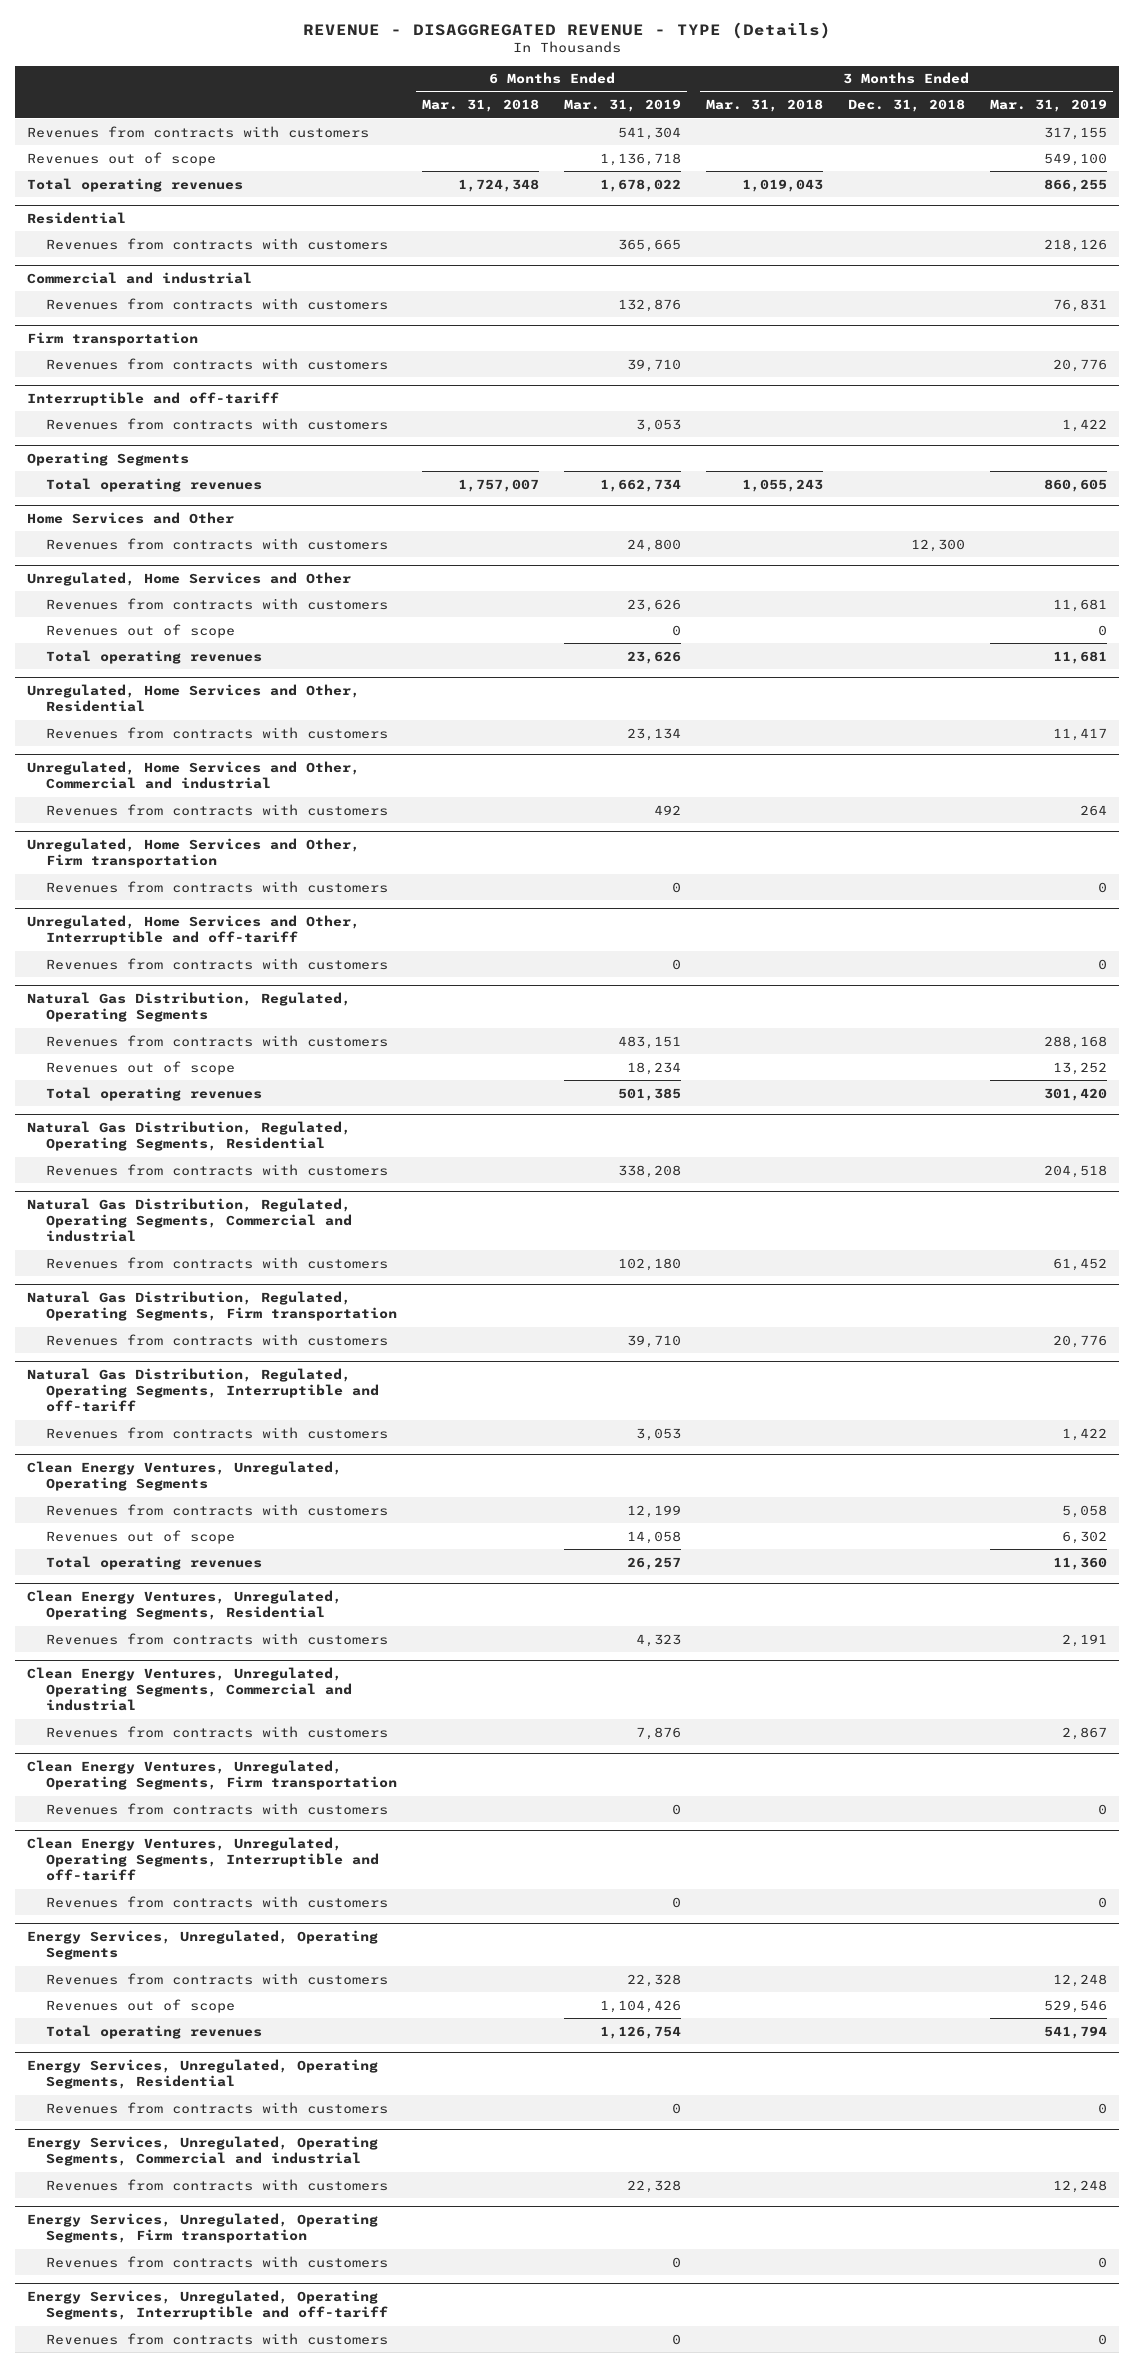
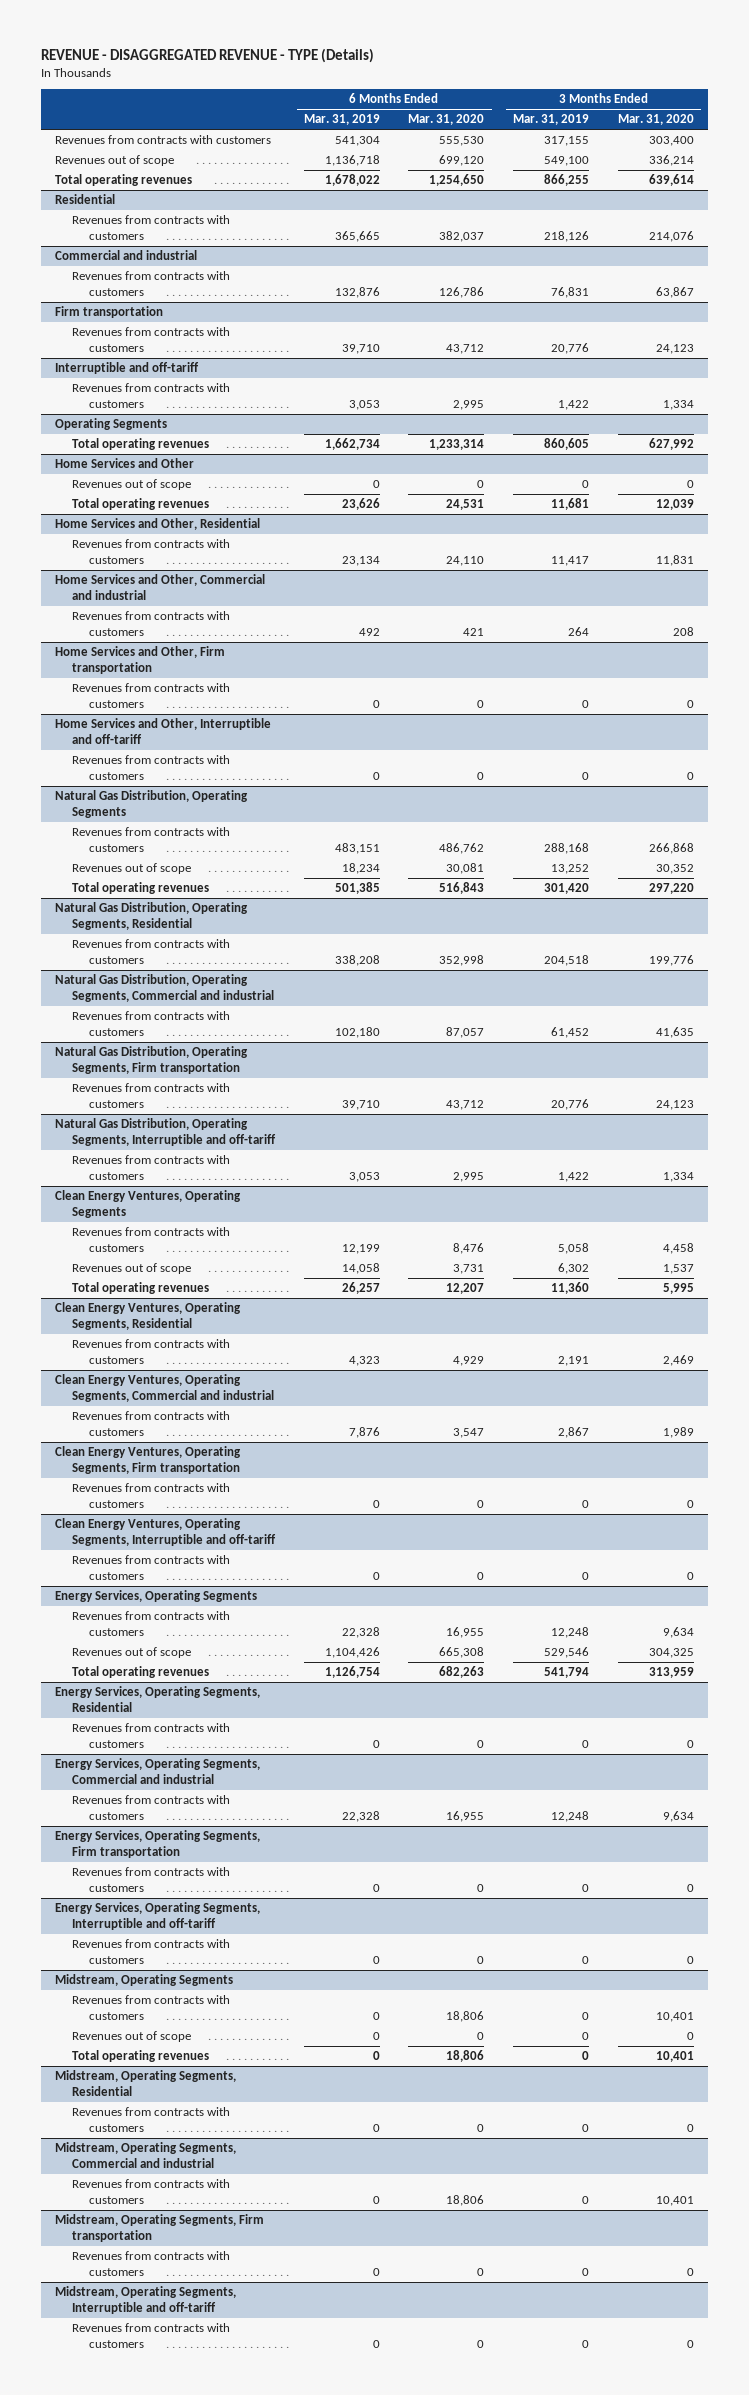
[422,99,540,113] Mar. 31, 2018 -> none
[705,99,823,113] Mar. 31, 2018 -> none
[847,99,965,113] Dec. 31, 2018 -> none
none -> [408,114,485,126] Mar. 31, 2020
none -> [617,114,694,126] Mar. 31, 2020
[46,537,389,550] Revenues from contracts with customers -> none
[27,571,352,586] Unregulated, Home Services and Other -> none
[46,597,389,610] Revenues from contracts with customers -> none
[27,683,361,713] Unregulated, Home Services and Other, Residential -> [55,518,261,531] Home Services and Other, Residential
[27,760,361,790] Unregulated, Home Services and Other, Commercial and industrial -> [55,574,266,600] Home Services and Other, Commercial and industrial
[27,837,361,869] Unregulated, Home Services and Other, Firm transportation -> [55,646,226,674] Home Services and Other, Firm transportation
[27,914,361,946] Unregulated, Home Services and Other, Interruptible and off-tariff -> [55,718,272,744] Home Services and Other, Interruptible and off-tariff
[27,991,352,1023] Natural Gas Distribution, Regulated, Operating Segments -> [55,790,249,818] Natural Gas Distribution, Operating Segments
[27,1120,352,1152] Natural Gas Distribution, Regulated, Operating Segments, Residential -> [55,902,249,930] Natural Gas Distribution, Operating Segments, Residential
[27,1197,353,1243] Natural Gas Distribution, Regulated, Operating Segments, Commercial and industrial -> [55,974,275,1002] Natural Gas Distribution, Operating Segments, Commercial and industrial
[27,1290,398,1322] Natural Gas Distribution, Regulated, Operating Segments, Firm transportation -> [55,1046,249,1074] Natural Gas Distribution, Operating Segments, Firm transportation
[27,1367,380,1413] Natural Gas Distribution, Regulated, Operating Segments, Interruptible and off-tariff -> [55,1118,277,1146] Natural Gas Distribution, Operating Segments, Interruptible and off-tariff
[27,1460,343,1492] Clean Energy Ventures, Unregulated, Operating Segments -> [55,1190,242,1218] Clean Energy Ventures, Operating Segments
[27,1589,343,1621] Clean Energy Ventures, Unregulated, Operating Segments, Residential -> [55,1302,242,1330] Clean Energy Ventures, Operating Segments, Residential
[27,1666,353,1712] Clean Energy Ventures, Unregulated, Operating Segments, Commercial and industrial -> [55,1374,275,1402] Clean Energy Ventures, Operating Segments, Commercial and industrial
[27,1759,398,1791] Clean Energy Ventures, Unregulated, Operating Segments, Firm transportation -> [55,1446,242,1474] Clean Energy Ventures, Operating Segments, Firm transportation
[27,1836,380,1882] Clean Energy Ventures, Unregulated, Operating Segments, Interruptible and off-tariff -> [55,1518,277,1546] Clean Energy Ventures, Operating Segments, Interruptible and off-tariff
[27,1929,379,1961] Energy Services, Unregulated, Operating Segments -> [55,1590,258,1603] Energy Services, Operating Segments
[27,2058,379,2090] Energy Services, Unregulated, Operating Segments, Residential -> [55,1686,261,1712] Energy Services, Operating Segments, Residential
[27,2135,379,2167] Energy Services, Unregulated, Operating Segments, Commercial and industrial -> [55,1758,261,1784] Energy Services, Operating Segments, Commercial and industrial
[27,2212,379,2244] Energy Services, Unregulated, Operating Segments, Firm transportation -> [55,1830,261,1858] Energy Services, Operating Segments, Firm transportation
[27,2289,389,2321] Energy Services, Unregulated, Operating Segments, Interruptible and off-tariff -> [55,1902,261,1930] Energy Services, Operating Segments, Interruptible and off-tariff
none -> [55,1974,234,1987] Midstream, Operating Segments
none -> [72,1995,231,2020] Revenues from contracts with customers
none -> [72,2031,192,2043] Revenues out of scope
none -> [72,2050,210,2063] Total operating revenues
none -> [55,2070,237,2096] Midstream, Operating Segments, Residential
none -> [72,2107,231,2132] Revenues from contracts with customers
none -> [55,2142,237,2168] Midstream, Operating Segments, Commercial and industrial
none -> [72,2179,231,2204] Revenues from contracts with customers
none -> [55,2214,265,2242] Midstream, Operating Segments, Firm transportation
none -> [72,2251,231,2276] Revenues from contracts with customers
none -> [55,2286,237,2314] Midstream, Operating Segments, Interruptible and off-tariff
none -> [72,2323,231,2348] Revenues from contracts with customers

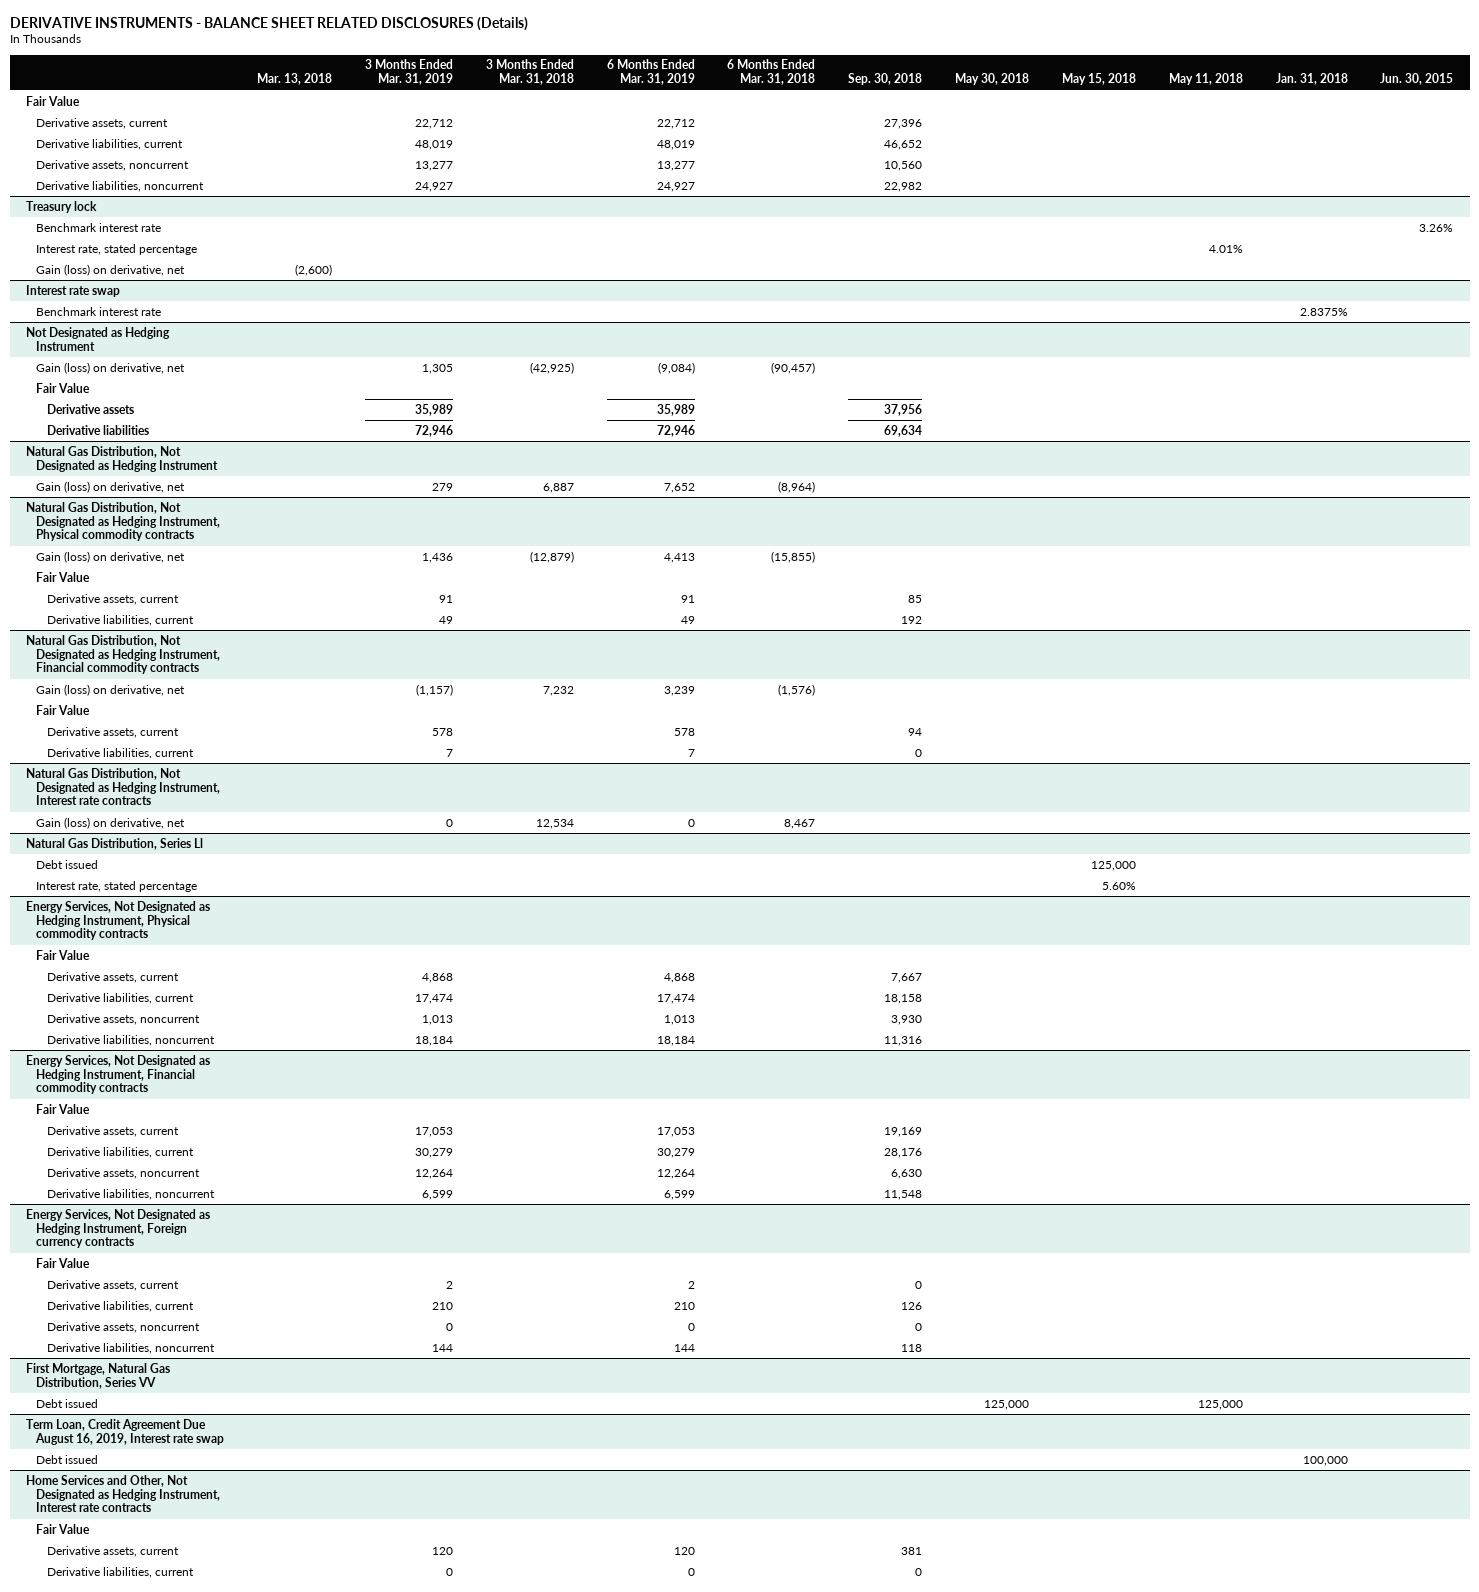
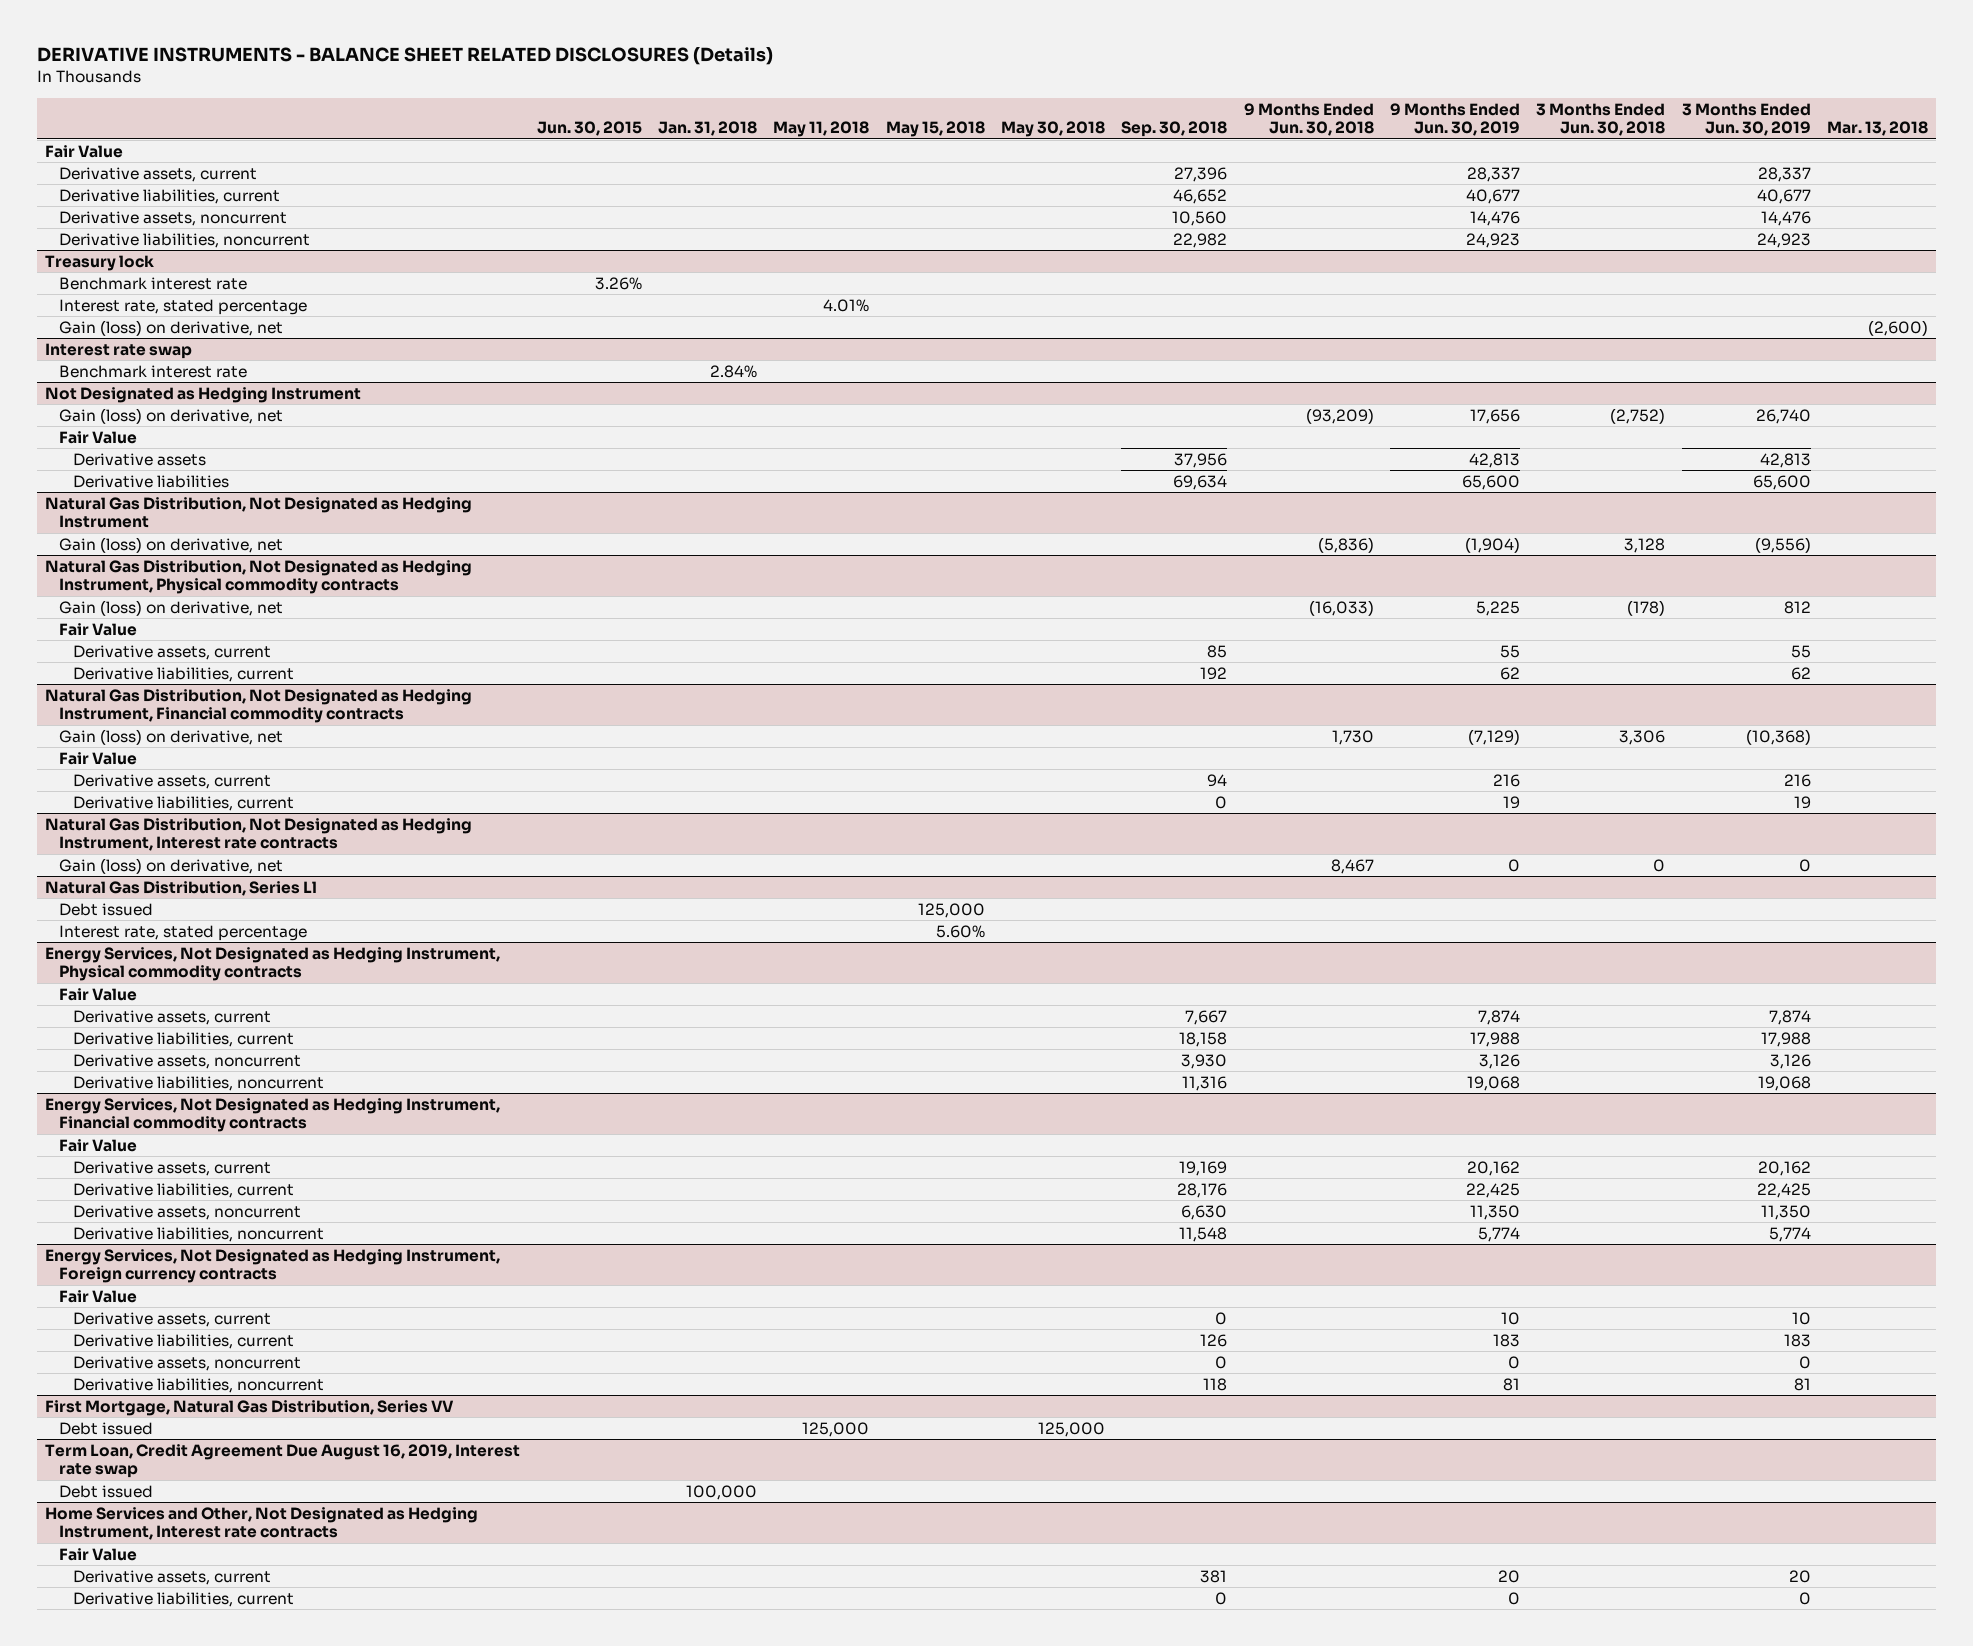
[365,59,454,86] 3 Months Ended Mar. 31, 2019 -> none
[485,59,574,86] 3 Months Ended Mar. 31, 2018 -> none
[606,59,695,86] 6 Months Ended Mar. 31, 2019 -> none
[727,59,816,86] 6 Months Ended Mar. 31, 2018 -> none
none -> [1243,102,1374,137] 9 Months Ended Jun. 30, 2018
none -> [1389,102,1520,137] 9 Months Ended Jun. 30, 2019
none -> [1536,102,1666,137] 3 Months Ended Jun. 30, 2018
none -> [1681,102,1811,137] 3 Months Ended Jun. 30, 2019
[1299,307,1348,316] 2.8375% -> [709,364,757,378] 2.84%

